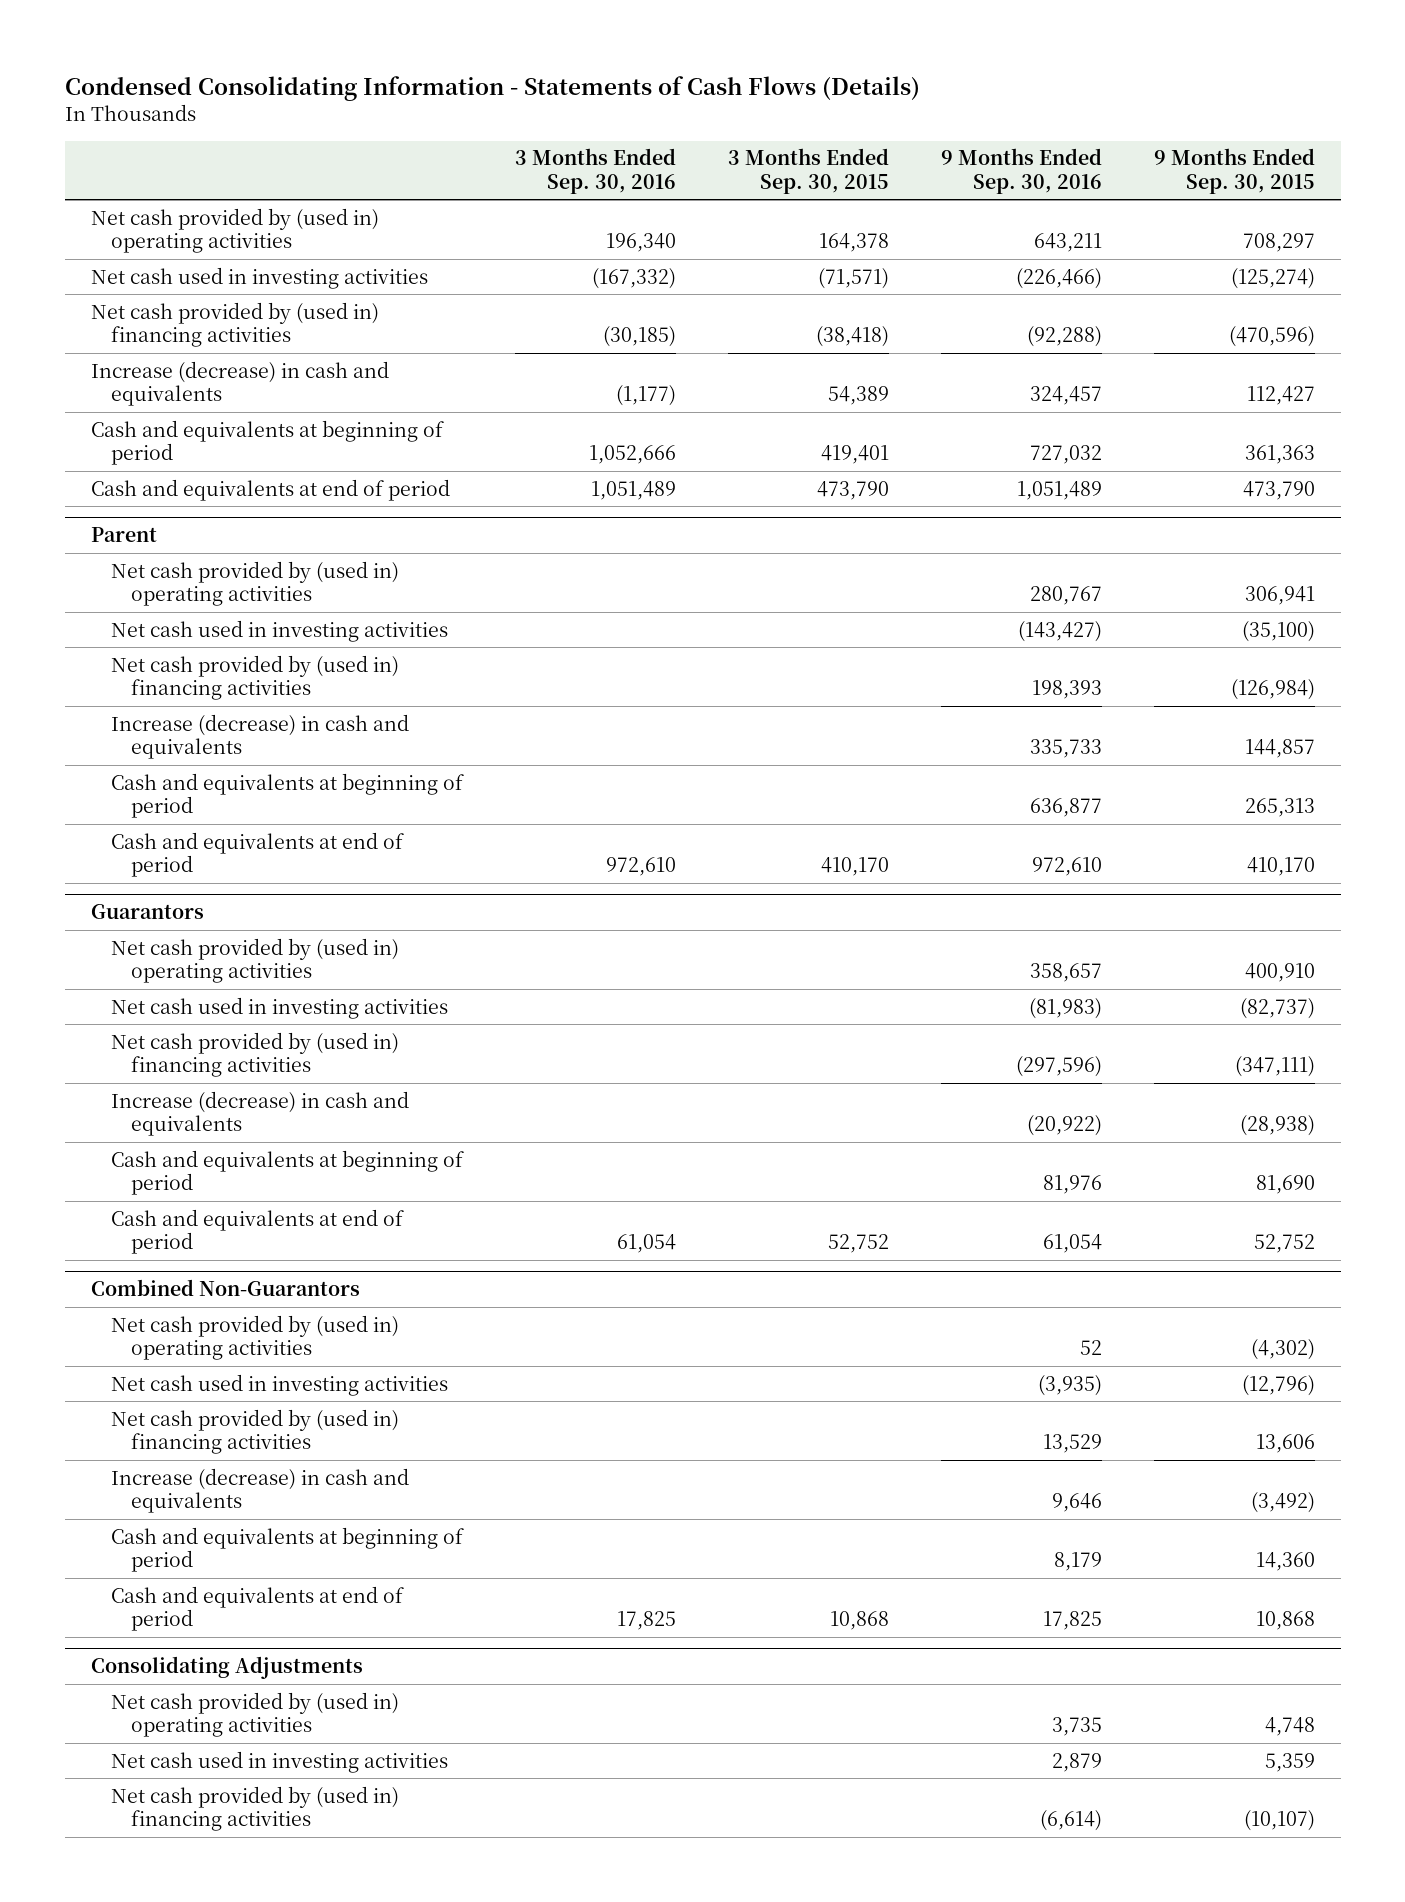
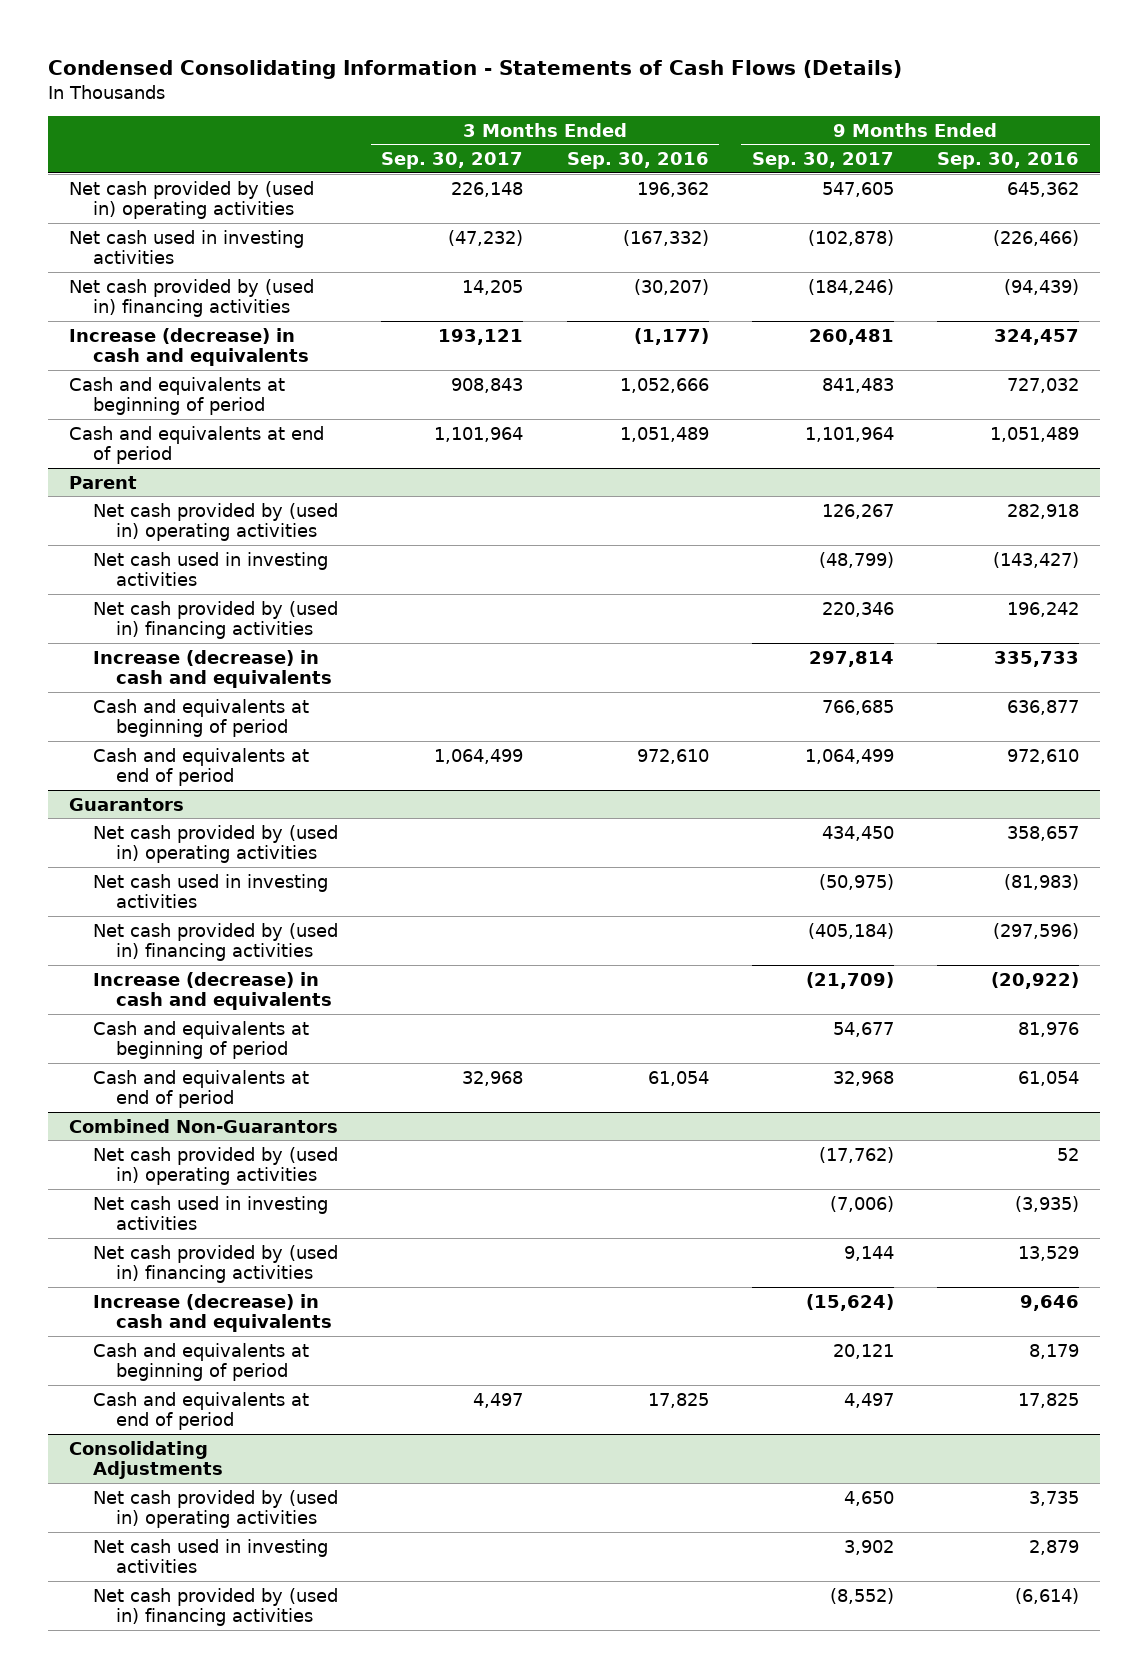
[727,148,889,194] 3 Months Ended Sep. 30, 2015 -> none
[1153,148,1315,194] 9 Months Ended Sep. 30, 2015 -> none
none -> [381,152,524,170] Sep. 30, 2017
none -> [751,152,894,170] Sep. 30, 2017
[605,233,676,253] 196,340 -> [636,181,709,197] 196,362
[1033,233,1102,253] 643,211 -> [1006,181,1079,197] 645,362
[602,326,676,348] (30,185) -> [633,278,709,295] (30,207)
[1026,326,1102,348] (92,288) -> [1003,278,1079,295] (94,439)
[1029,586,1102,606] 280,767 -> [1006,503,1079,519] 282,918
[1031,680,1102,700] 198,393 -> [1006,601,1079,617] 196,242

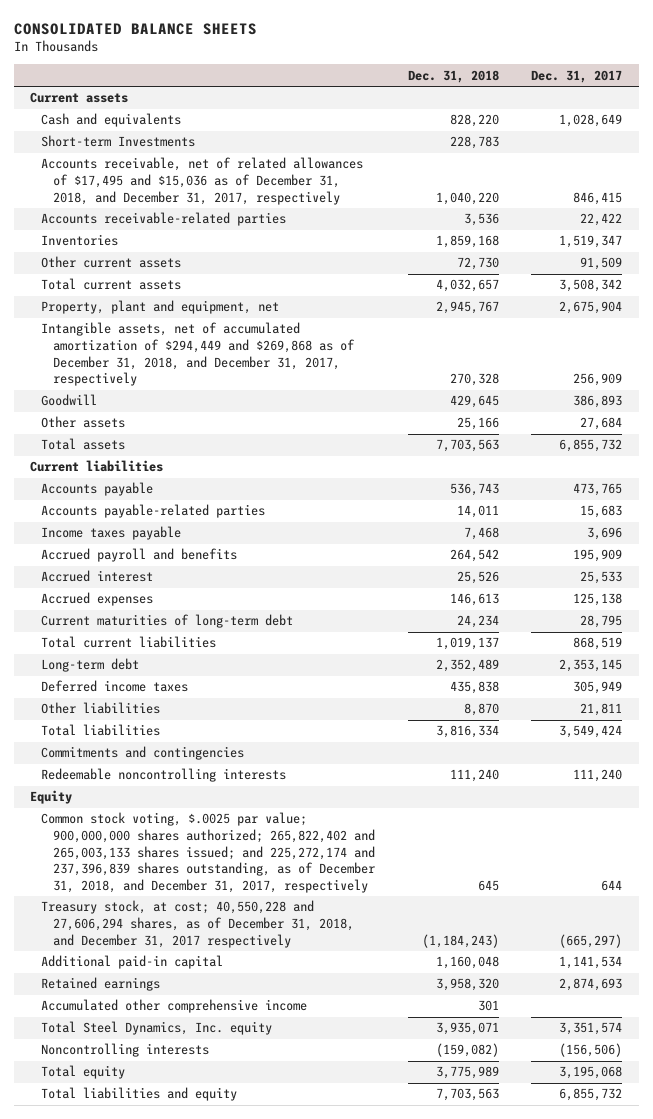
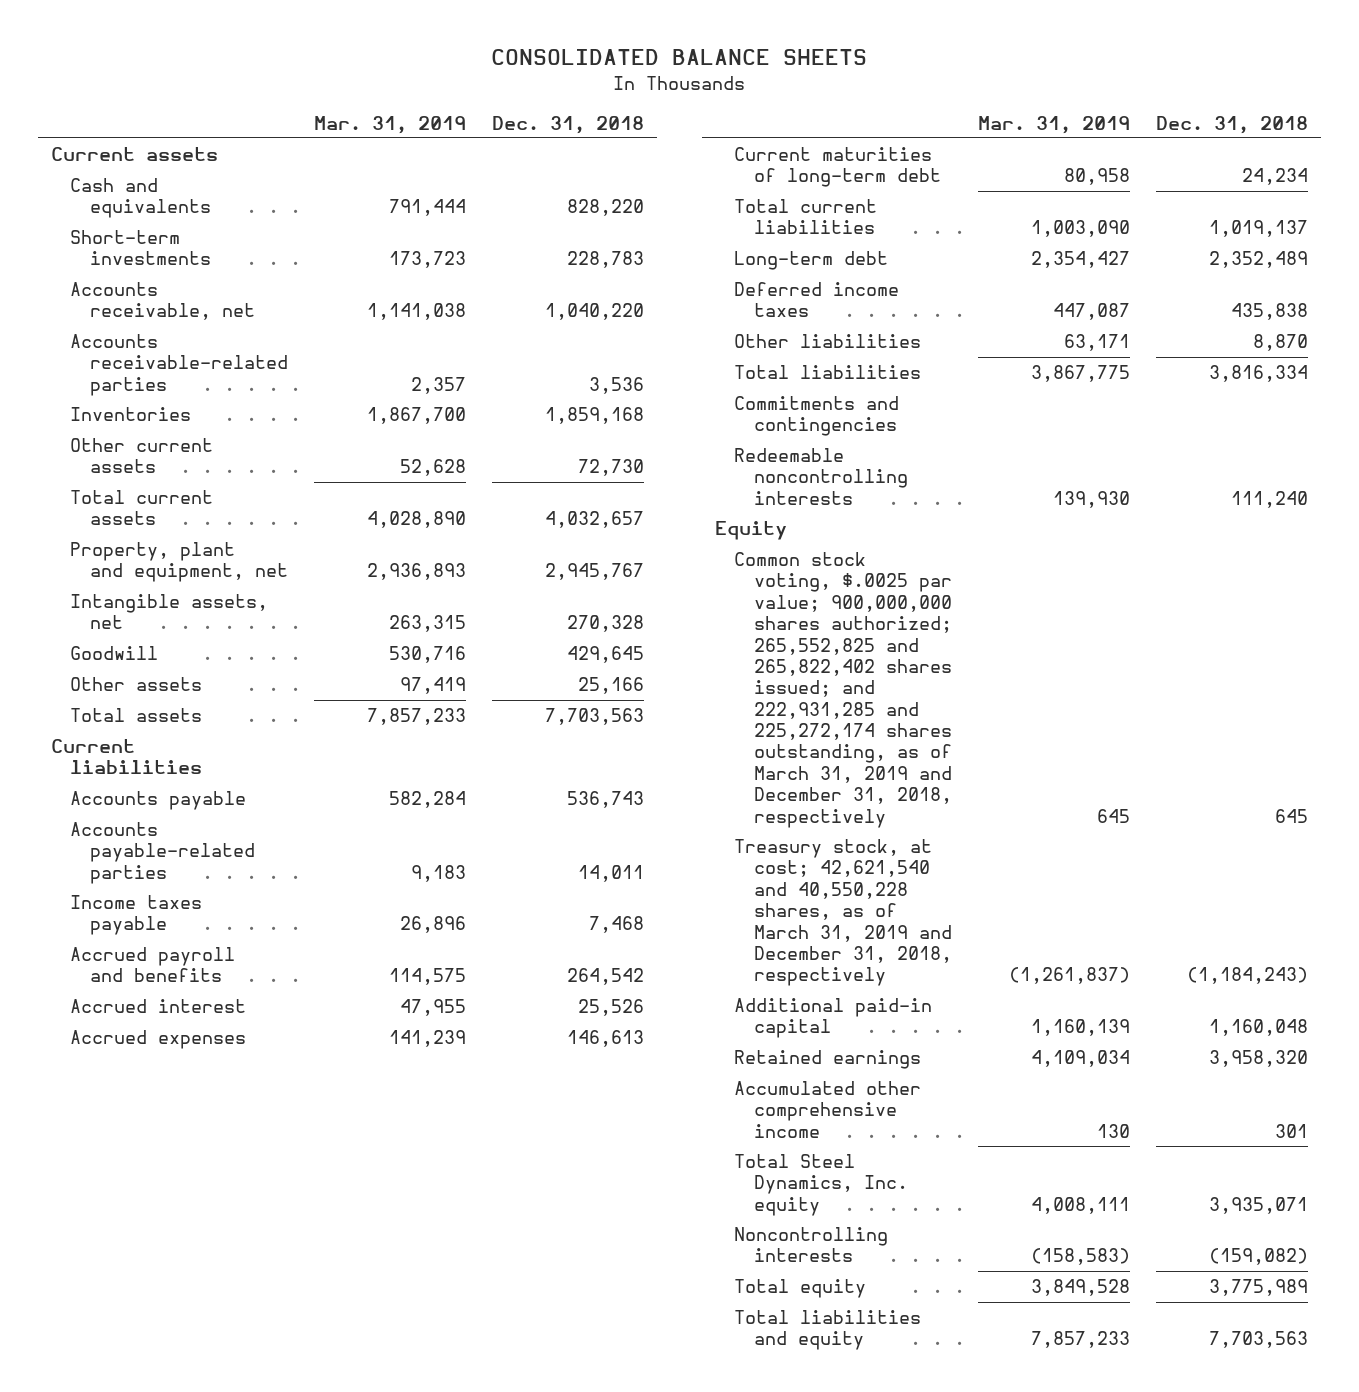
[531,69,623,83] Dec. 31, 2017 -> none
none -> [314,115,467,134] Mar. 31, 2019
[41,135,196,148] Short-term Investments -> [70,230,212,266] Short-term investments
[41,157,364,205] Accounts receivable, net of related allowances of $17,495 and $15,036 as of December 31, 2018, and December 31, 2017, respectively -> [70,282,256,321] Accounts receivable, net
[41,322,355,387] Intangible assets, net of accumulated amortization of $294,449 and $269,868 as of December 31, 2018, and December 31, 2017, respectively -> [70,594,269,630] Intangible assets, net
[41,812,375,893] Common stock voting, $.0025 par value; 900,000,000 shares authorized; 265,822,402 and 265,003,133 shares issued; and 225,272,174 and 237,396,839 shares outstanding, as of December 31, 2018, and December 31, 2017, respectively -> [734,552,953,828] Common stock voting, $.0025 par value; 900,000,000 shares authorized; 265,552,825 and 265,822,402 shares issued; and 222,931,285 and 225,272,174 shares outstanding, as of March 31, 2019 and December 31, 2018, respectively
[41,900,354,948] Treasury stock, at cost; 40,550,228 and 27,606,294 shares, as of December 31, 2018, and December 31, 2017 respectively -> [734,839,953,987] Treasury stock, at cost; 42,621,540 and 40,550,228 shares, as of March 31, 2019 and December 31, 2018, respectively

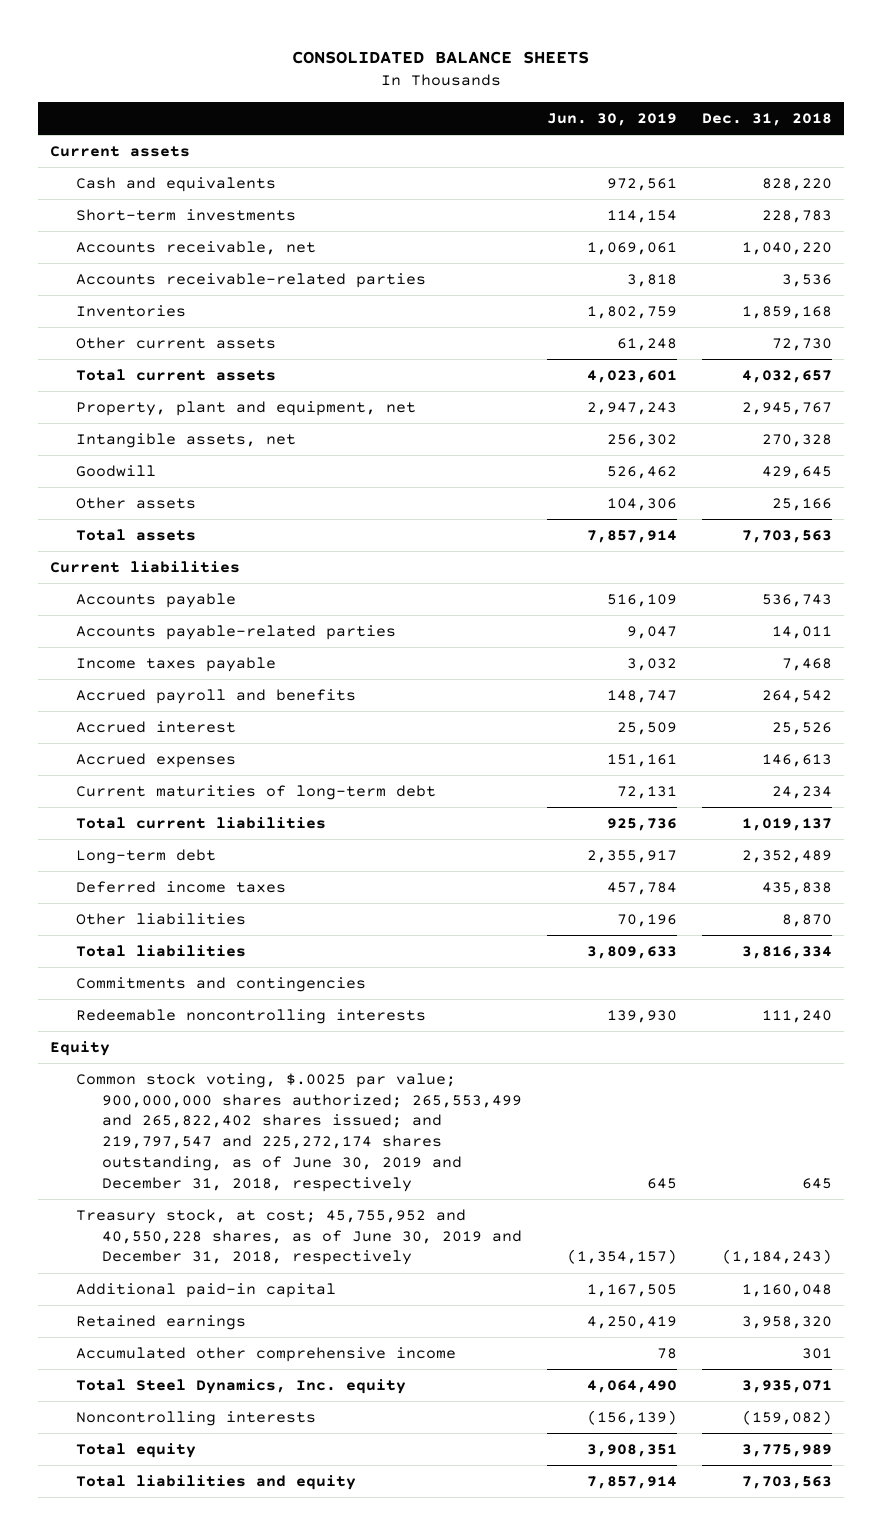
[314,115,467,134] Mar. 31, 2019 -> none
none -> [546,112,677,126] Jun. 30, 2019
[734,552,953,828] Common stock voting, $.0025 par value; 900,000,000 shares authorized; 265,552,825 and 265,822,402 shares issued; and 222,931,285 and 225,272,174 shares outstanding, as of March 31, 2019 and December 31, 2018, respectively -> [76,1073,522,1192] Common stock voting, $.0025 par value; 900,000,000 shares authorized; 265,553,499 and 265,822,402 shares issued; and 219,797,547 and 225,272,174 shares outstanding, as of June 30, 2019 and December 31, 2018, respectively
[734,839,953,987] Treasury stock, at cost; 42,621,540 and 40,550,228 shares, as of March 31, 2019 and December 31, 2018, respectively -> [76,1209,522,1266] Treasury stock, at cost; 45,755,952 and 40,550,228 shares, as of June 30, 2019 and December 31, 2018, respectively

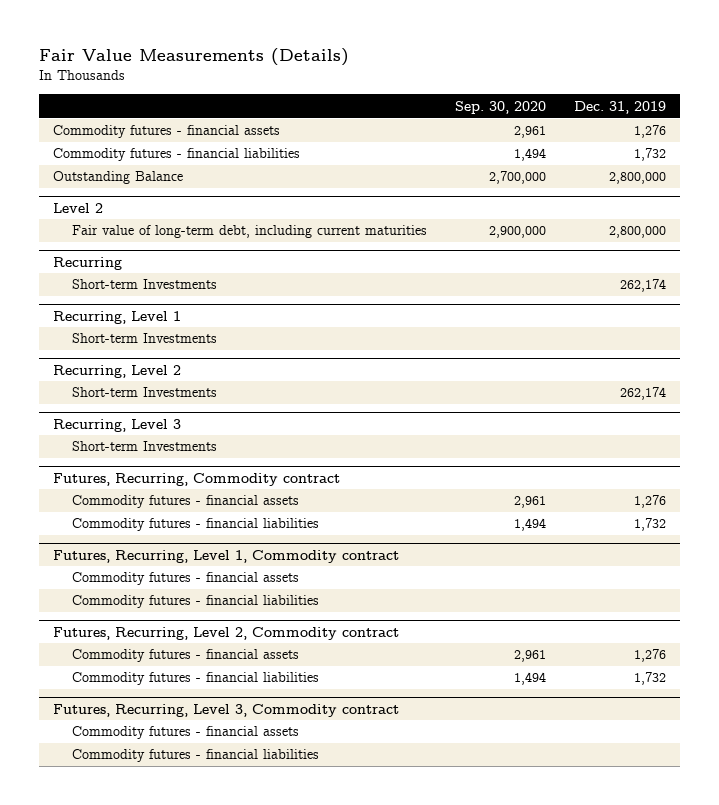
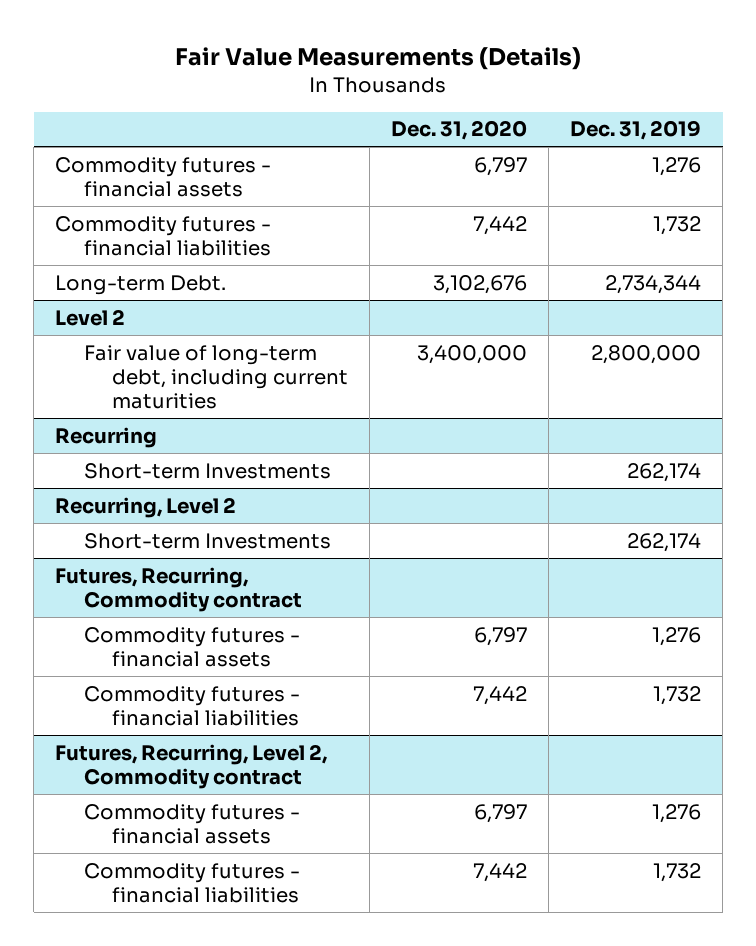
[455,100,547,114] Sep. 30, 2020 -> none
none -> [391,120,528,141] Dec. 31, 2020
[53,171,184,185] Outstanding Balance -> none
none -> [55,274,227,295] Long-term Debt.
[53,310,182,324] Recurring, Level 1 -> none
[72,333,218,344] Short-term Investments -> none
[53,418,182,432] Recurring, Level 3 -> none
[72,441,218,452] Short-term Investments -> none
[53,549,400,563] Futures, Recurring, Level 1, Commodity contract -> none
[72,572,300,586] Commodity futures - financial assets -> none
[72,595,320,609] Commodity futures - financial liabilities -> none
[53,703,400,717] Futures, Recurring, Level 3, Commodity contract -> none
[72,726,300,740] Commodity futures - financial assets -> none
[72,749,320,763] Commodity futures - financial liabilities -> none

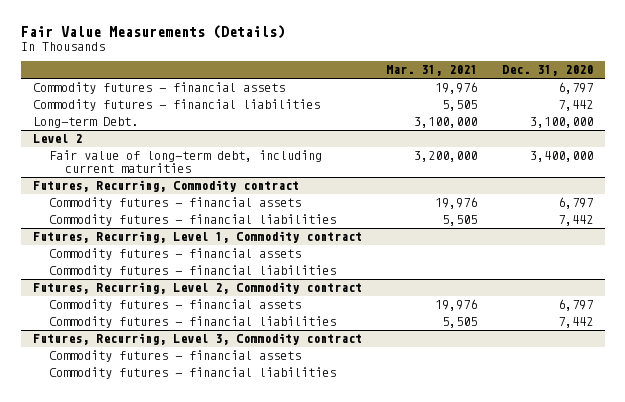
[570,120,702,141] Dec. 31, 2019 -> none
none -> [386,65,478,77] Mar. 31, 2021
[433,274,528,294] 3,102,676 -> [529,117,593,129] 3,100,000
[55,426,158,448] Recurring -> none
[83,462,331,479] Short-term Investments -> none
[55,496,237,518] Recurring, Level 2 -> none
[83,532,331,549] Short-term Investments -> none
none -> [32,231,362,244] Futures, Recurring, Level 1, Commodity contract
none -> [49,248,302,261] Commodity futures - financial assets
none -> [49,265,337,278] Commodity futures - financial liabilities
none -> [32,333,362,346] Futures, Recurring, Level 3, Commodity contract
none -> [49,350,302,363] Commodity futures - financial assets
none -> [49,367,337,380] Commodity futures - financial liabilities

